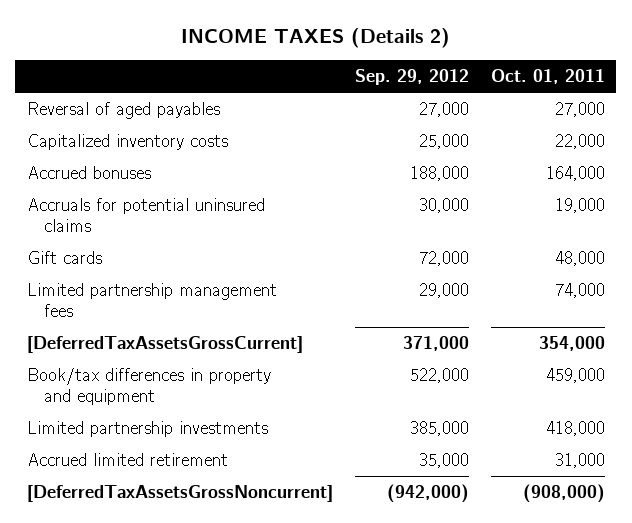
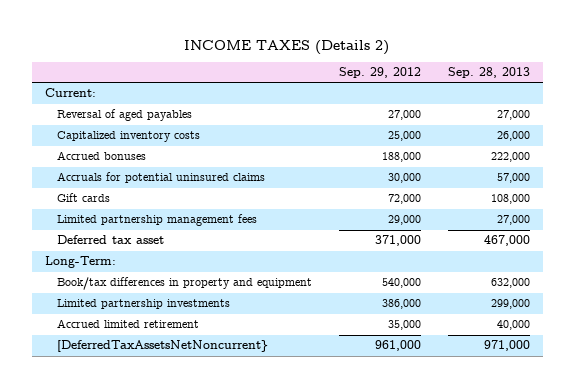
[491,69,606,85] Oct. 01, 2011 -> none
none -> [447,67,530,79] Sep. 28, 2013
none -> [44,88,96,98] Current:
[26,336,303,354] [DeferredTaxAssetsGrossCurrent] -> [57,235,165,245] Deferred tax asset
none -> [44,256,116,269] Long-Term:
[409,368,469,384] 522,000 -> [381,278,421,289] 540,000
[409,421,469,437] 385,000 -> [381,299,421,310] 386,000
[26,485,333,503] [DeferredTaxAssetsGrossNoncurrent] -> none
none -> [57,340,269,353] [DeferredTaxAssetsNetNoncurrent}

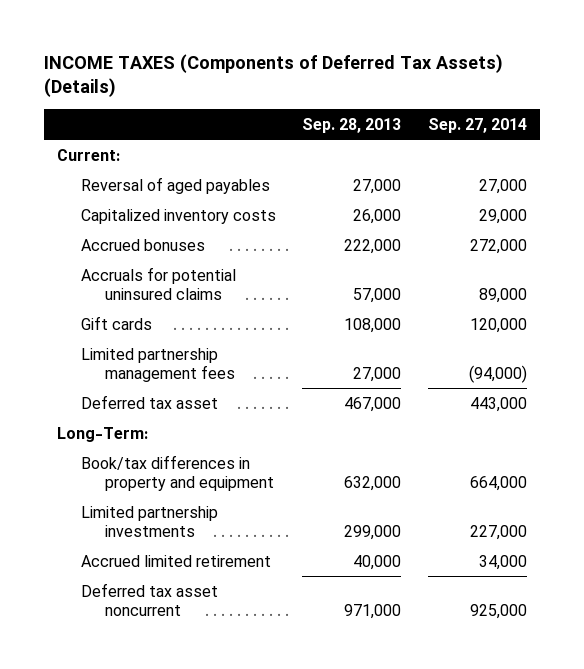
[184,39,390,55] INCOME TAXES (Details 2) -> [44,53,504,98] INCOME TAXES (Components of Deferred Tax Assets) (Details)
[338,67,421,79] Sep. 29, 2012 -> none
none -> [427,117,527,133] Sep. 27, 2014
[57,340,269,353] [DeferredTaxAssetsNetNoncurrent} -> [80,582,218,616] Deferred tax asset noncurrent

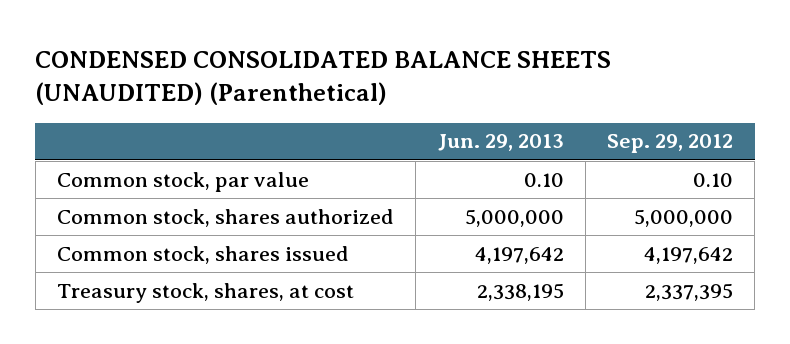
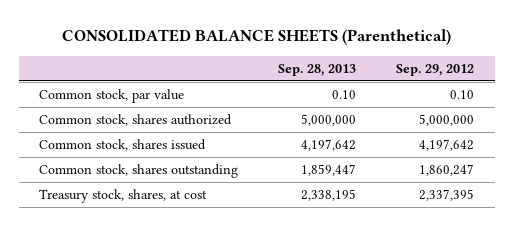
[35,51,612,106] CONDENSED CONSOLIDATED BALANCE SHEETS (UNAUDITED) (Parenthetical) -> [61,29,451,46] CONSOLIDATED BALANCE SHEETS (Parenthetical)
[437,134,564,152] Jun. 29, 2013 -> none
none -> [278,63,357,76] Sep. 28, 2013
none -> [39,164,239,179] Common stock, shares outstanding

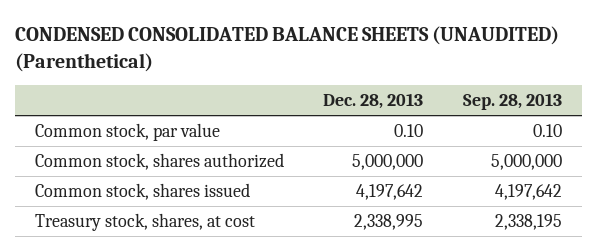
[61,29,451,46] CONSOLIDATED BALANCE SHEETS (Parenthetical) -> [14,26,559,73] CONDENSED CONSOLIDATED BALANCE SHEETS (UNAUDITED) (Parenthetical)
[396,63,475,76] Sep. 29, 2012 -> none
none -> [323,93,424,110] Dec. 28, 2013
[39,164,239,179] Common stock, shares outstanding -> none

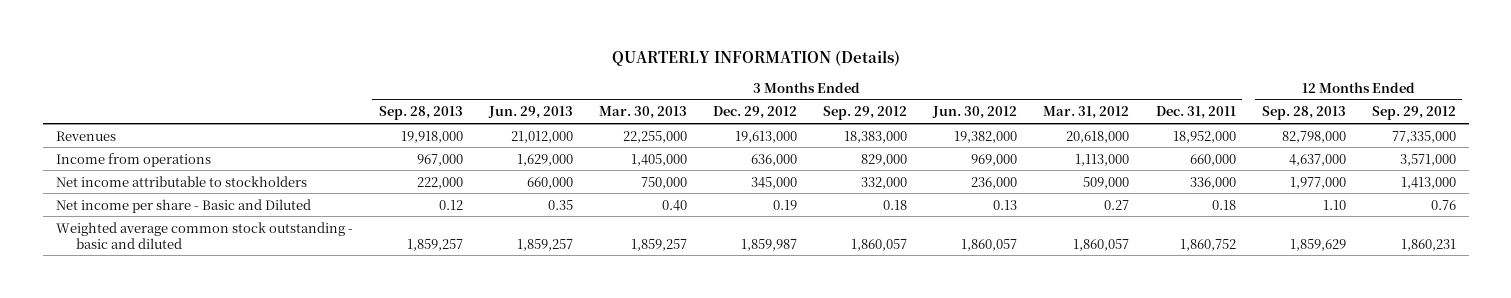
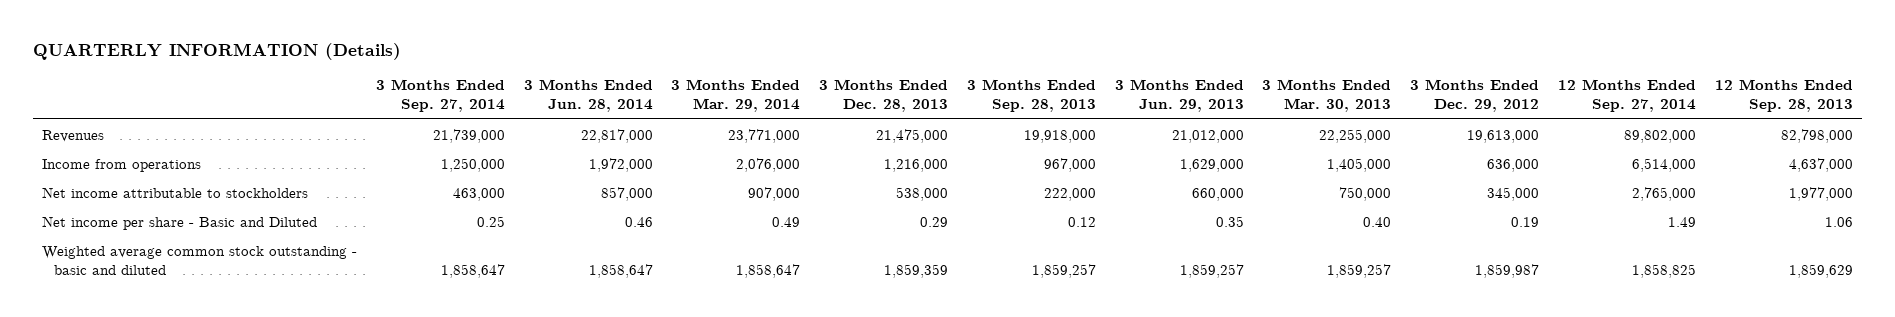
[823,106,908,121] Sep. 29, 2012 -> none
[932,106,1018,120] Jun. 30, 2012 -> none
[1043,106,1130,120] Mar. 31, 2012 -> none
[1155,106,1236,120] Dec. 31, 2011 -> none
[1371,106,1456,121] Sep. 29, 2012 -> none
none -> [375,79,505,113] 3 Months Ended Sep. 27, 2014
none -> [523,79,653,113] 3 Months Ended Jun. 28, 2014
none -> [671,79,801,113] 3 Months Ended Mar. 29, 2014
none -> [819,79,949,113] 3 Months Ended Dec. 28, 2013
none -> [1557,79,1696,113] 12 Months Ended Sep. 27, 2014
[1322,199,1346,210] 1.10 -> [1824,216,1853,227] 1.06

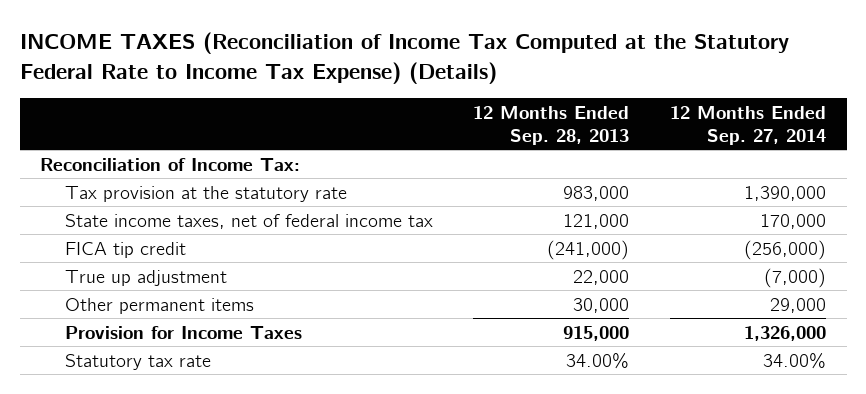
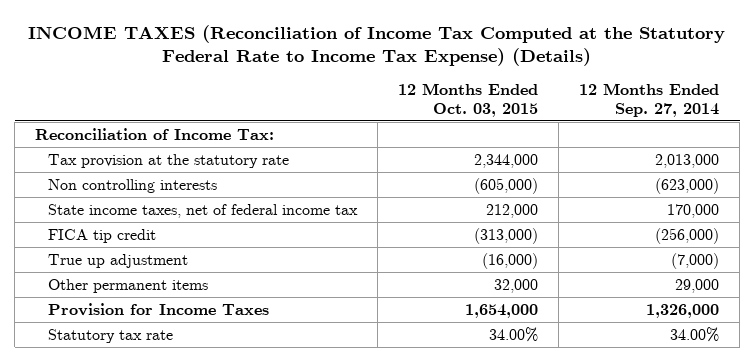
[473,105,630,145] 12 Months Ended Sep. 28, 2013 -> none
none -> [398,83,539,117] 12 Months Ended Oct. 03, 2015
[744,185,827,201] 1,390,000 -> [655,153,720,168] 2,013,000
none -> [48,178,218,193] Non controlling interests

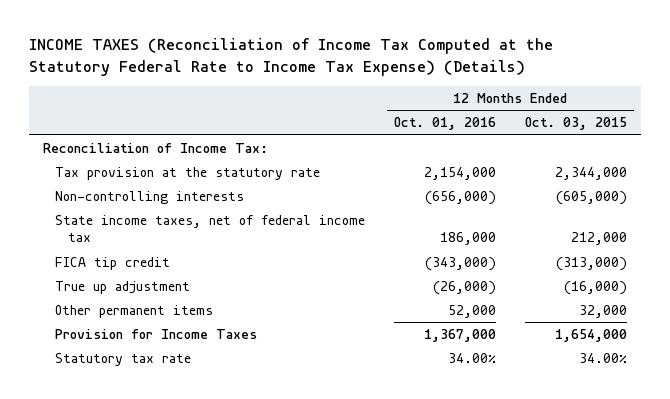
[579,83,720,117] 12 Months Ended Sep. 27, 2014 -> none
none -> [394,117,497,131] Oct. 01, 2016
[48,178,218,193] Non controlling interests -> [55,190,245,204] Non-controlling interests

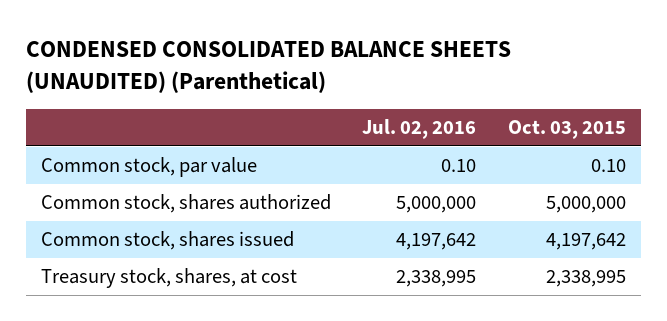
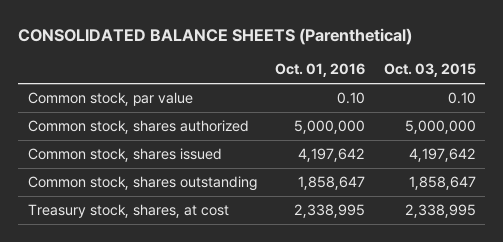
[25,41,511,93] CONDENSED CONSOLIDATED BALANCE SHEETS (UNAUDITED) (Parenthetical) -> [18,27,413,45] CONSOLIDATED BALANCE SHEETS (Parenthetical)
[362,119,477,140] Jul. 02, 2016 -> none
none -> [275,63,366,78] Oct. 01, 2016
none -> [27,176,257,192] Common stock, shares outstanding

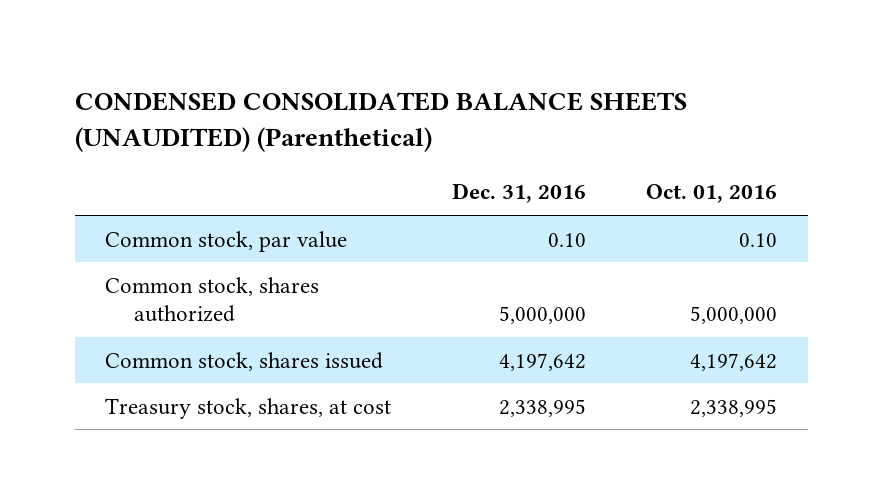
[18,27,413,45] CONSOLIDATED BALANCE SHEETS (Parenthetical) -> [74,92,687,152] CONDENSED CONSOLIDATED BALANCE SHEETS (UNAUDITED) (Parenthetical)
[383,63,476,78] Oct. 03, 2015 -> none
none -> [451,183,586,204] Dec. 31, 2016
[27,176,257,192] Common stock, shares outstanding -> none

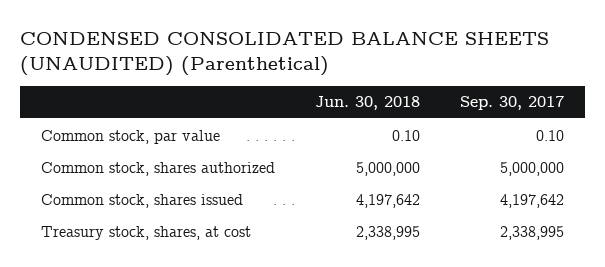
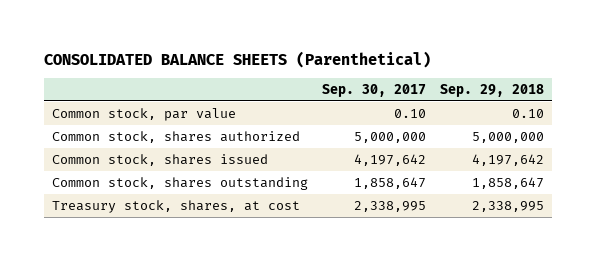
[20,32,550,76] CONDENSED CONSOLIDATED BALANCE SHEETS (UNAUDITED) (Parenthetical) -> [44,50,432,68] CONSOLIDATED BALANCE SHEETS (Parenthetical)
[315,96,421,111] Jun. 30, 2018 -> none
none -> [440,83,545,97] Sep. 29, 2018
none -> [51,176,308,190] Common stock, shares outstanding

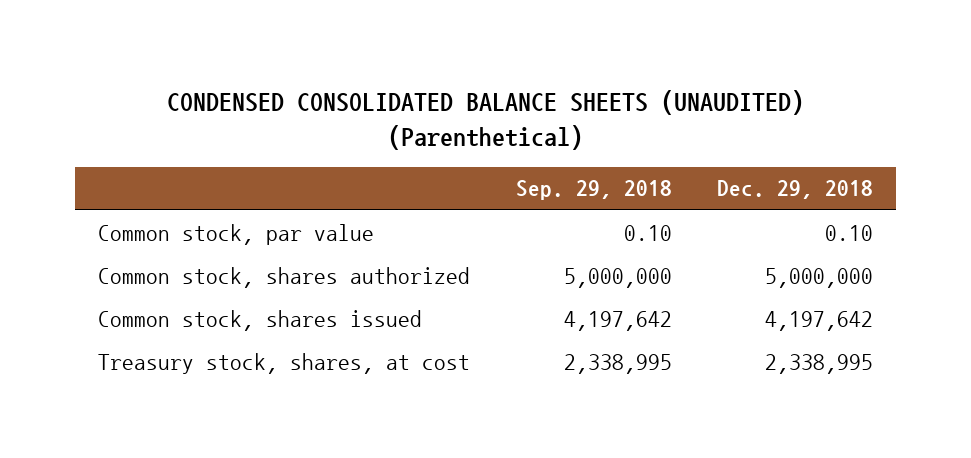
[44,50,432,68] CONSOLIDATED BALANCE SHEETS (Parenthetical) -> [166,89,804,150] CONDENSED CONSOLIDATED BALANCE SHEETS (UNAUDITED) (Parenthetical)
[322,83,427,97] Sep. 30, 2017 -> none
none -> [717,180,874,200] Dec. 29, 2018
[51,176,308,190] Common stock, shares outstanding -> none

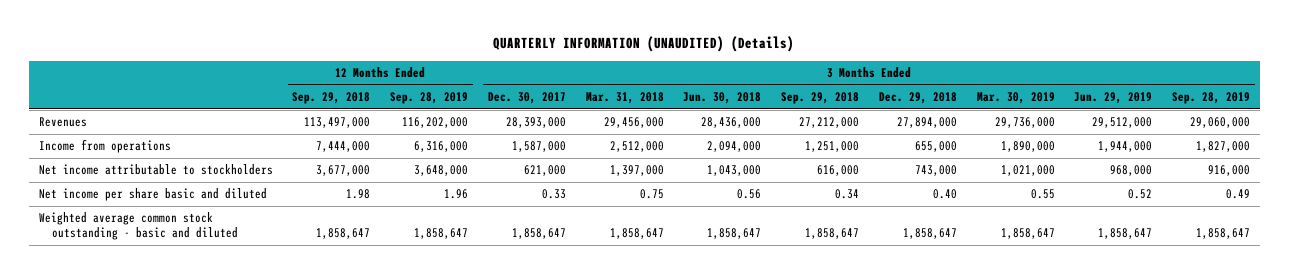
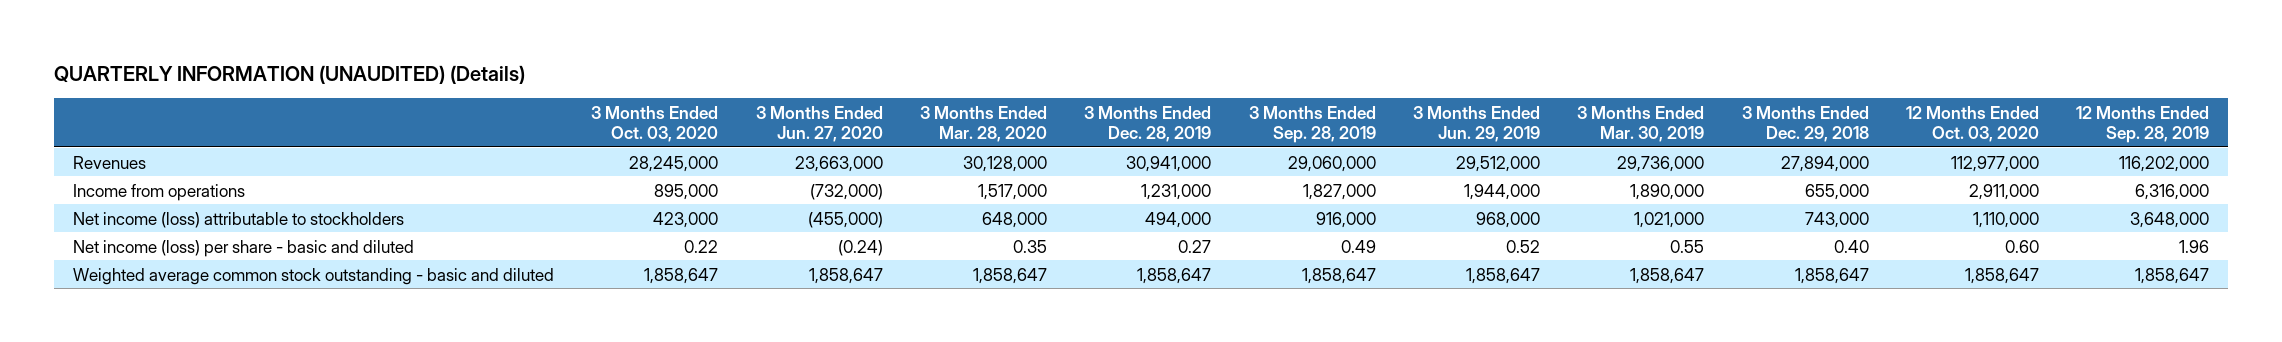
[292,91,371,104] Sep. 29, 2018 -> none
[487,91,566,104] Dec. 30, 2017 -> none
[585,91,664,104] Mar. 31, 2018 -> none
[683,91,762,104] Jun. 30, 2018 -> none
[781,91,860,104] Sep. 29, 2018 -> none
none -> [591,105,719,142] 3 Months Ended Oct. 03, 2020
none -> [755,105,883,142] 3 Months Ended Jun. 27, 2020
none -> [919,105,1047,142] 3 Months Ended Mar. 28, 2020
none -> [1084,105,1212,142] 3 Months Ended Dec. 28, 2019
none -> [1905,105,2039,142] 12 Months Ended Oct. 03, 2020
[38,164,273,176] Net income attributable to stockholders -> [73,211,405,228] Net income (loss) attributable to stockholders
[38,188,267,202] Net income per share basic and diluted -> [73,239,415,257] Net income (loss) per share - basic and diluted

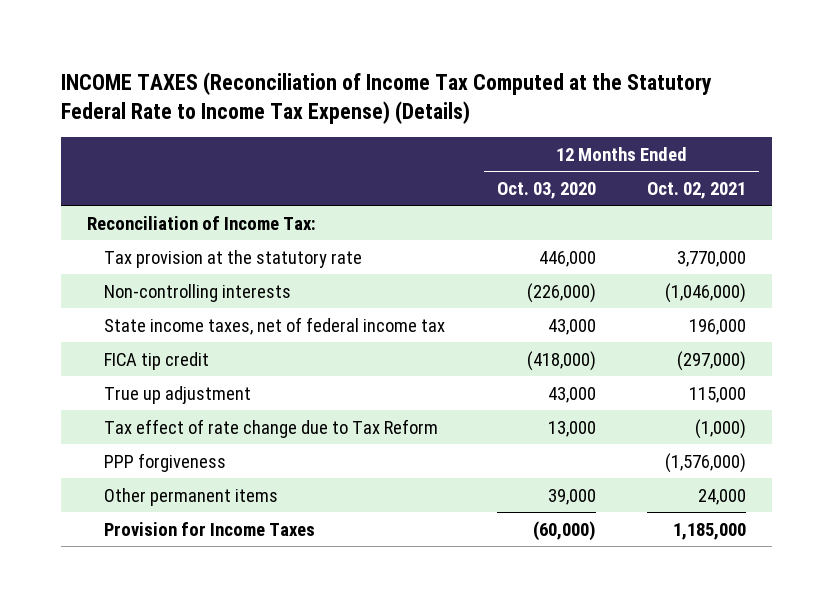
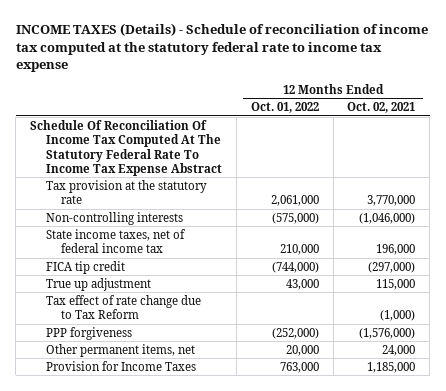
[60,71,712,124] INCOME TAXES (Reconciliation of Income Tax Computed at the Statutory Federal Rate to Income Tax Expense) (Details) -> [15,22,428,73] INCOME TAXES (Details) - Schedule of reconciliation of income tax computed at the statutory federal rate to income tax expense
[496,181,596,199] Oct. 03, 2020 -> none
none -> [250,102,319,114] Oct. 01, 2022
[86,215,316,230] Reconciliation of Income Tax: -> none
none -> [30,119,222,176] Schedule Of Reconciliation Of Income Tax Computed At The Statutory Federal Rate To Income Tax Expense Abstract
[103,487,278,506] Other permanent items -> [45,343,195,357] Other permanent items, net

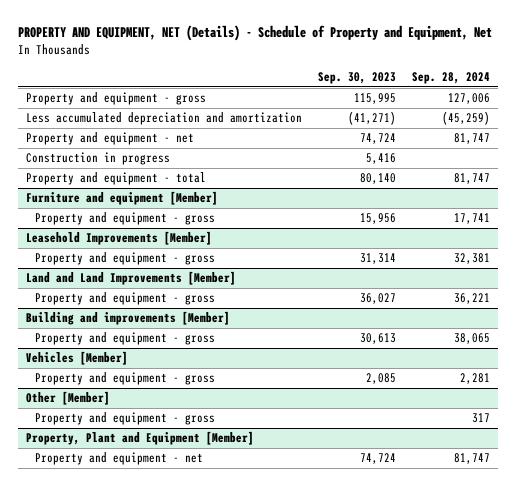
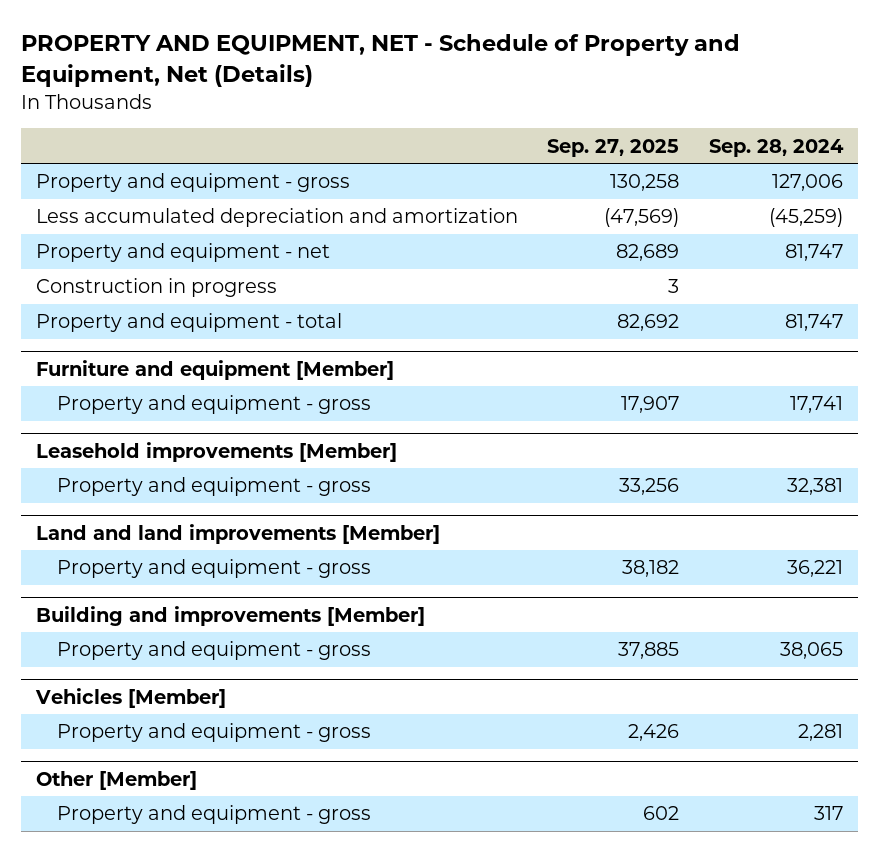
[18,25,493,42] PROPERTY AND EQUIPMENT, NET (Details) - Schedule of Property and Equipment, Net -> [20,34,740,88] PROPERTY AND EQUIPMENT, NET - Schedule of Property and Equipment, Net (Details)
[318,71,397,84] Sep. 30, 2023 -> none
none -> [547,138,680,157] Sep. 27, 2025
[26,231,213,246] Leasehold Improvements [Member] -> [35,441,397,462] Leasehold improvements [Member]
[26,271,237,286] Land and Land Improvements [Member] -> [35,523,440,544] Land and land improvements [Member]
[26,431,255,446] Property, Plant and Equipment [Member] -> none
[35,452,204,466] Property and equipment - net -> none

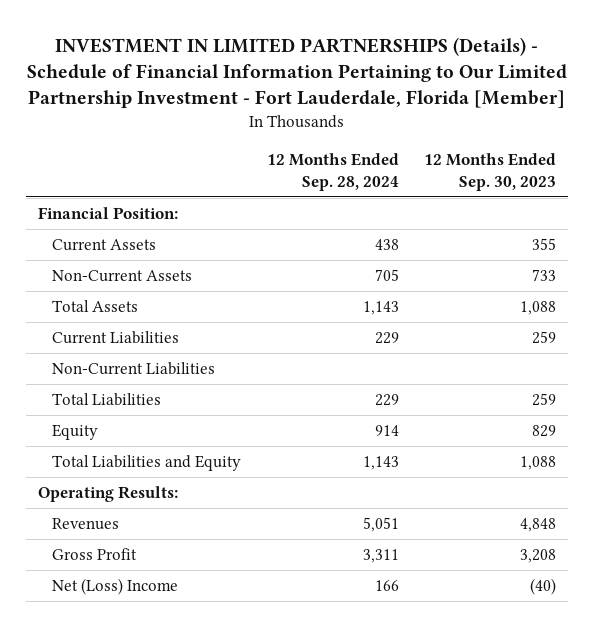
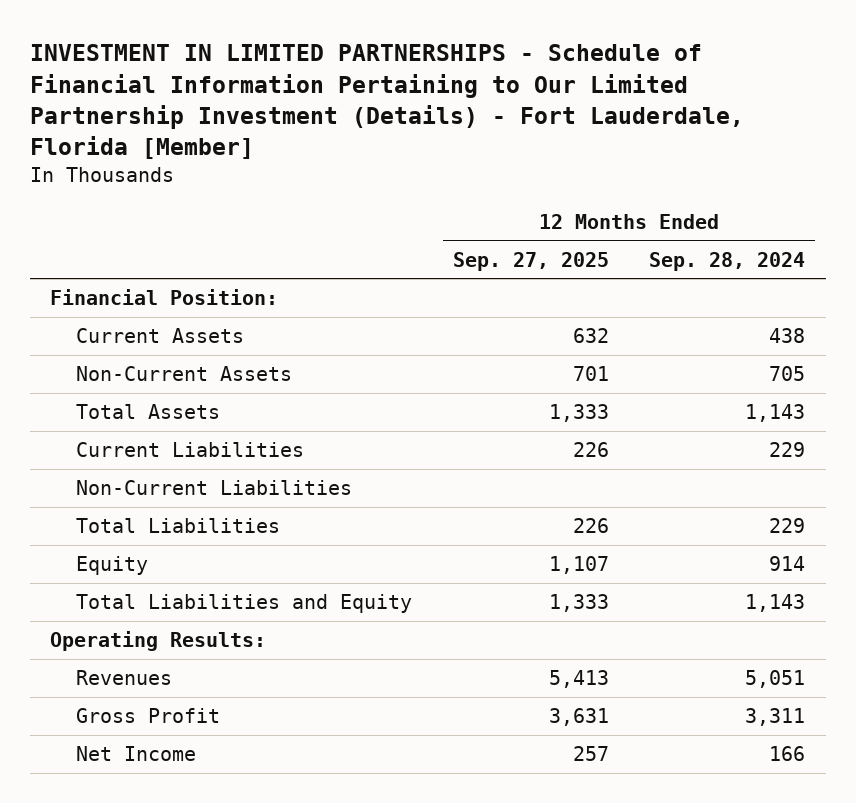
[26,36,567,109] INVESTMENT IN LIMITED PARTNERSHIPS (Details) - Schedule of Financial Information Pertaining to Our Limited Partnership Investment - Fort Lauderdale, Florida [Member] -> [30,44,745,160] INVESTMENT IN LIMITED PARTNERSHIPS - Schedule of Financial Information Pertaining to Our Limited Partnership Investment (Details) - Fort Lauderdale, Florida [Member]
[423,152,556,191] 12 Months Ended Sep. 30, 2023 -> none
none -> [452,251,609,271] Sep. 27, 2025
[52,577,179,595] Net (Loss) Income -> [76,746,197,762] Net Income

